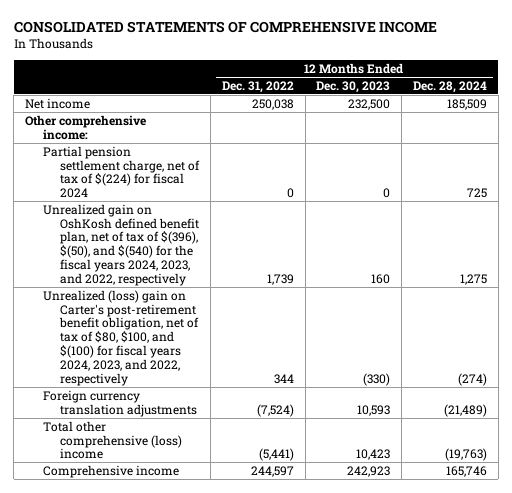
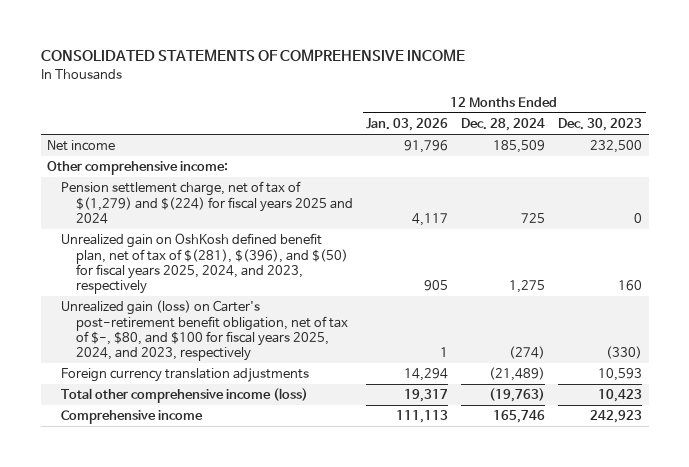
[221,80,294,93] Dec. 31, 2022 -> none
none -> [366,118,449,132] Jan. 03, 2026
[42,145,201,199] Partial pension settlement charge, net of tax of $(224) for fiscal 2024 -> [61,181,353,224] Pension settlement charge, net of tax of $(1,279) and $(224) for fiscal years 2025 and 2024
[42,203,200,286] Unrealized gain on OshKosh defined benefit plan, net of tax of $(396), $(50), and $(540) for the fiscal years 2024, 2023, and 2022, respectively -> [61,233,348,294] Unrealized gain on OshKosh defined benefit plan, net of tax of $(281), $(396), and $(50) for fiscal years 2025, 2024, and 2023, respectively
[42,289,200,386] Unrealized (loss) gain on Carter's post-retirement benefit obligation, net of tax of $80, $100, and $(100) for fiscal years 2024, 2023, and 2022, respectively -> [61,300,348,361] Unrealized gain (loss) on Carter's post-retirement benefit obligation, net of tax of $-, $80, and $100 for fiscal years 2025, 2024, and 2023, respectively
[42,420,183,460] Total other comprehensive (loss) income -> [61,388,309,404] Total other comprehensive income (loss)

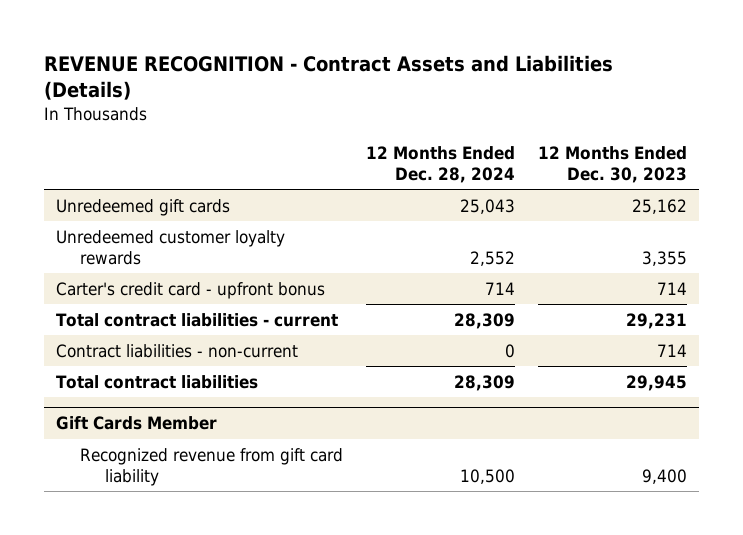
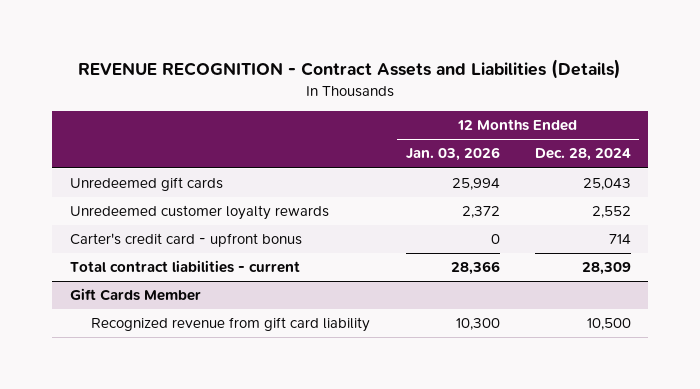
[538,145,688,184] 12 Months Ended Dec. 30, 2023 -> none
none -> [405,147,500,162] Jan. 03, 2026
[55,343,298,358] Contract liabilities - non-current -> none
[55,374,258,389] Total contract liabilities -> none

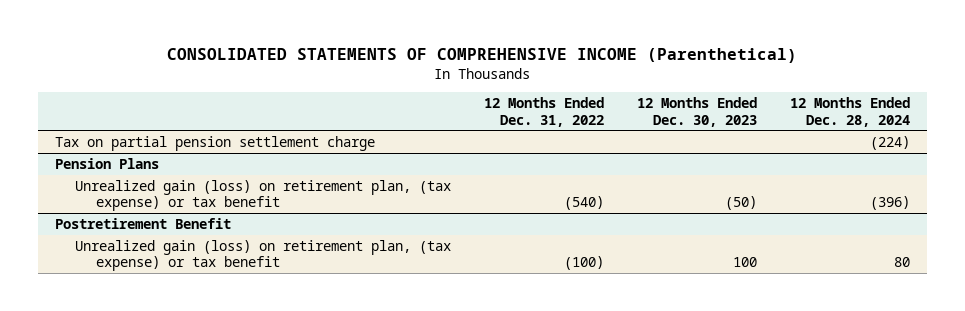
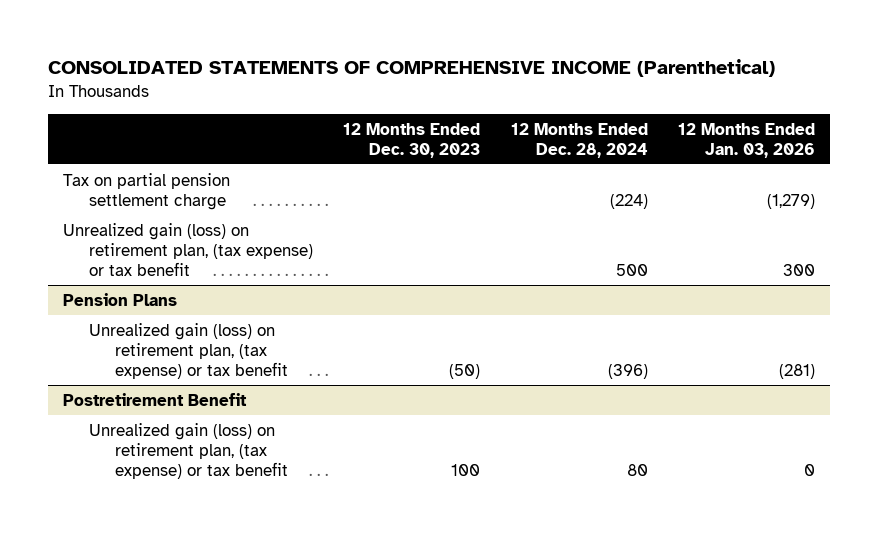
[484,97,605,127] 12 Months Ended Dec. 31, 2022 -> none
none -> [677,122,815,158] 12 Months Ended Jan. 03, 2026
none -> [63,222,314,276] Unrealized gain (loss) on retirement plan, (tax expense) or tax benefit

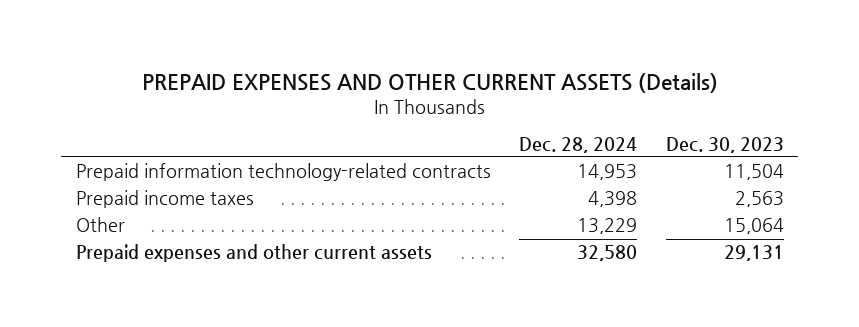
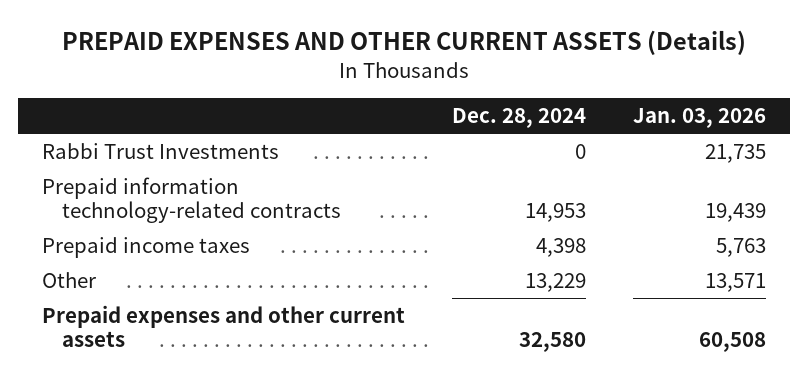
[665,136,784,153] Dec. 30, 2023 -> none
none -> [633,108,767,129] Jan. 03, 2026
none -> [42,143,280,160] Rabbi Trust Investments

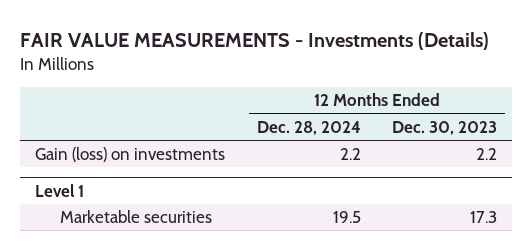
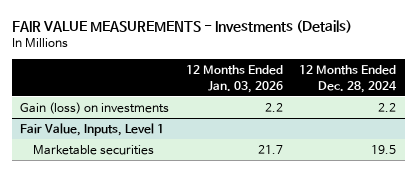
[391,120,497,135] Dec. 30, 2023 -> none
none -> [185,65,283,93] 12 Months Ended Jan. 03, 2026
[35,183,85,197] Level 1 -> [20,122,165,136] Fair Value, Inputs, Level 1

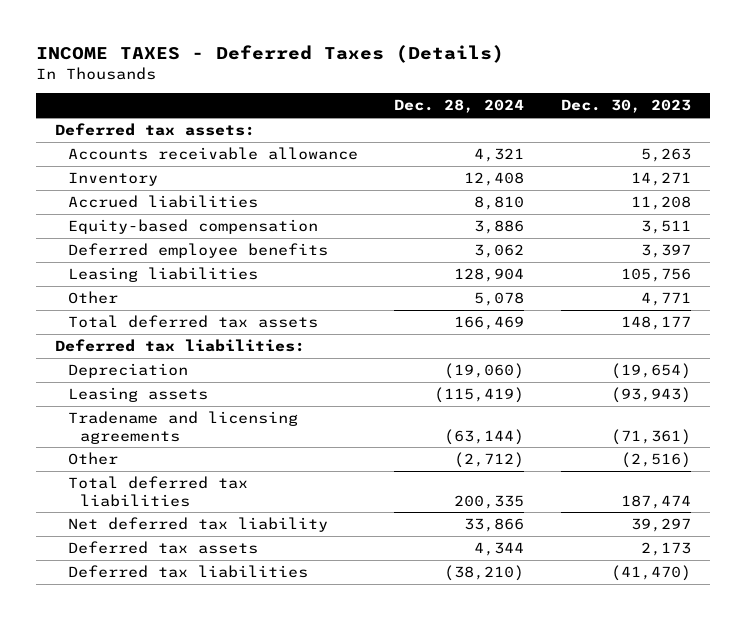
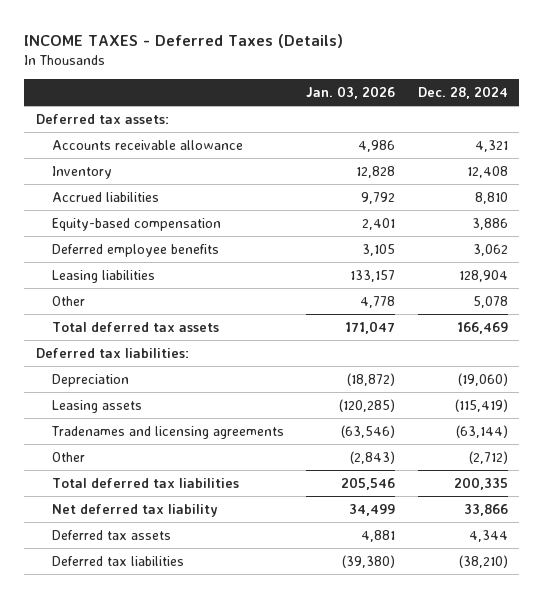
[561,99,692,114] Dec. 30, 2023 -> none
none -> [306,86,396,100] Jan. 03, 2026
[67,410,298,444] Tradename and licensing agreements -> [50,425,284,439] Tradenames and licensing agreements

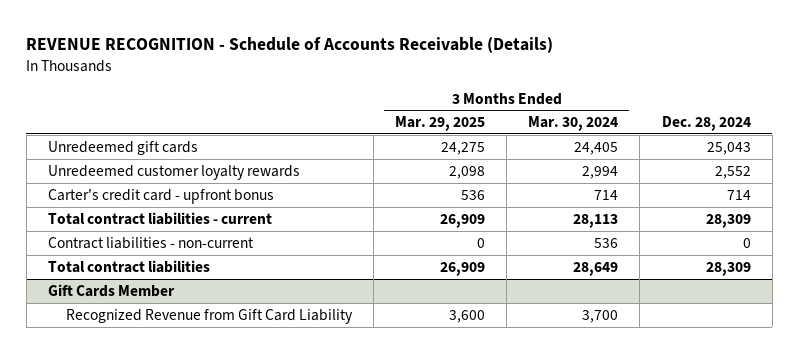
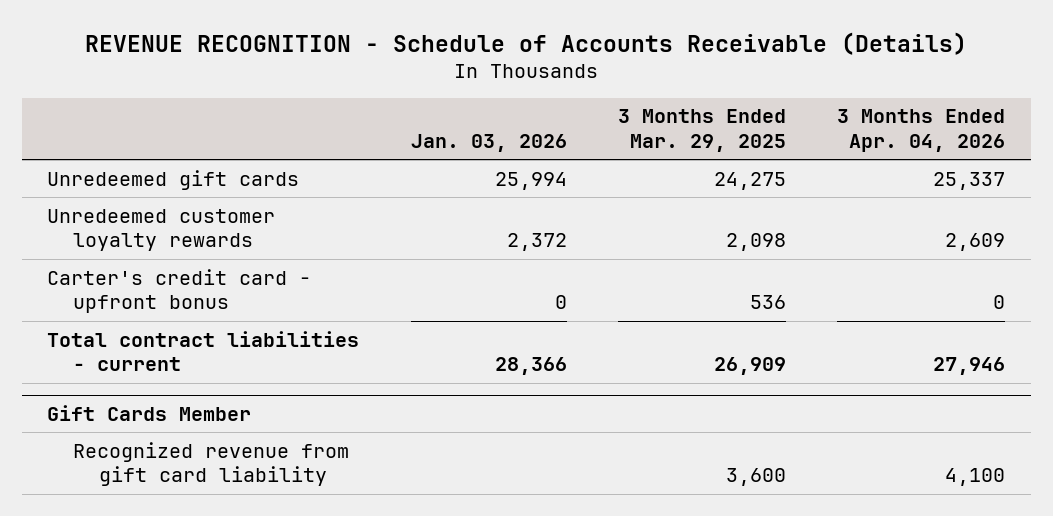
[528,116,619,132] Mar. 30, 2024 -> none
[661,116,751,132] Dec. 28, 2024 -> none
none -> [410,133,567,152] Jan. 03, 2026
none -> [837,109,1006,152] 3 Months Ended Apr. 04, 2026
[48,236,255,249] Contract liabilities - non-current -> none
[48,259,211,273] Total contract liabilities -> none
[65,308,353,324] Recognized Revenue from Gift Card Liability -> [73,441,350,487] Recognized revenue from gift card liability

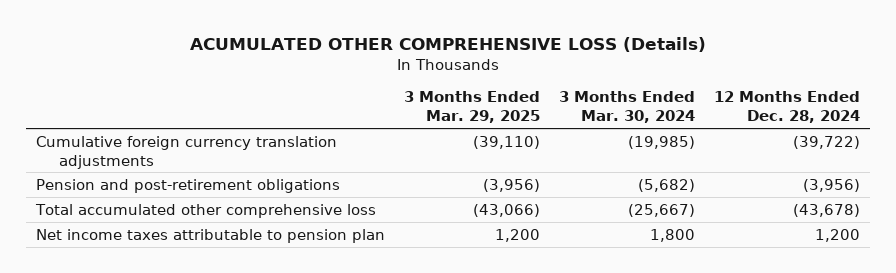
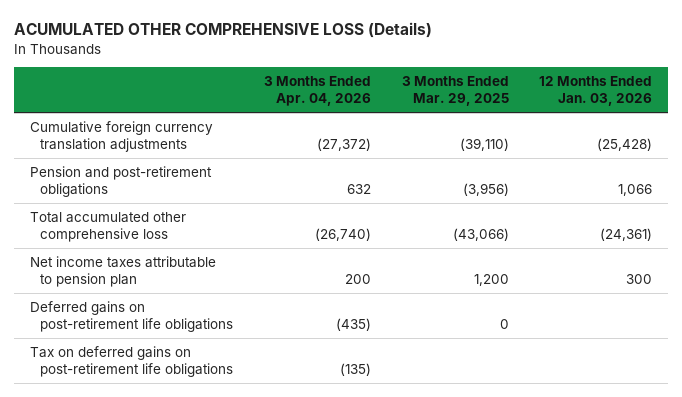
[559,91,696,124] 3 Months Ended Mar. 30, 2024 -> none
[714,91,861,124] 12 Months Ended Dec. 28, 2024 -> none
none -> [263,76,371,107] 3 Months Ended Apr. 04, 2026
none -> [539,76,653,107] 12 Months Ended Jan. 03, 2026
none -> [29,300,234,332] Deferred gains on post-retirement life obligations
none -> [29,345,234,377] Tax on deferred gains on post-retirement life obligations

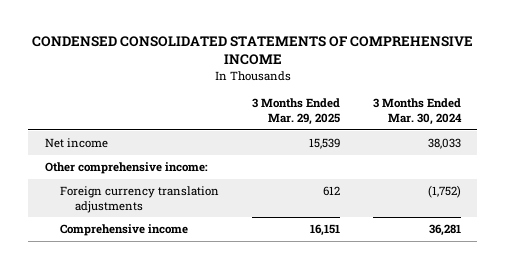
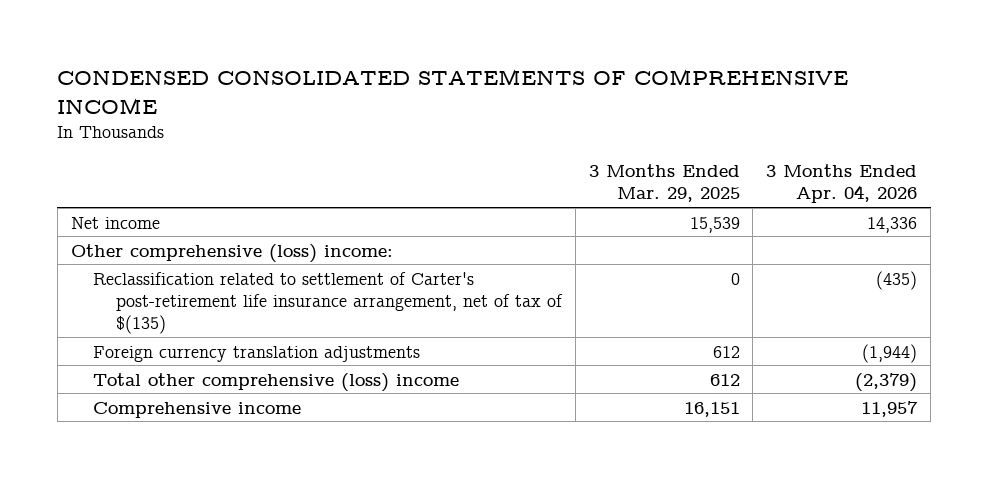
[372,98,462,126] 3 Months Ended Mar. 30, 2024 -> none
none -> [766,163,918,204] 3 Months Ended Apr. 04, 2026
[44,162,208,175] Other comprehensive income: -> [70,243,393,263] Other comprehensive (loss) income:
none -> [93,271,563,335] Reclassification related to settlement of Carter's post-retirement life insurance arrangement, net of tax of $(135)
none -> [93,372,460,392] Total other comprehensive (loss) income

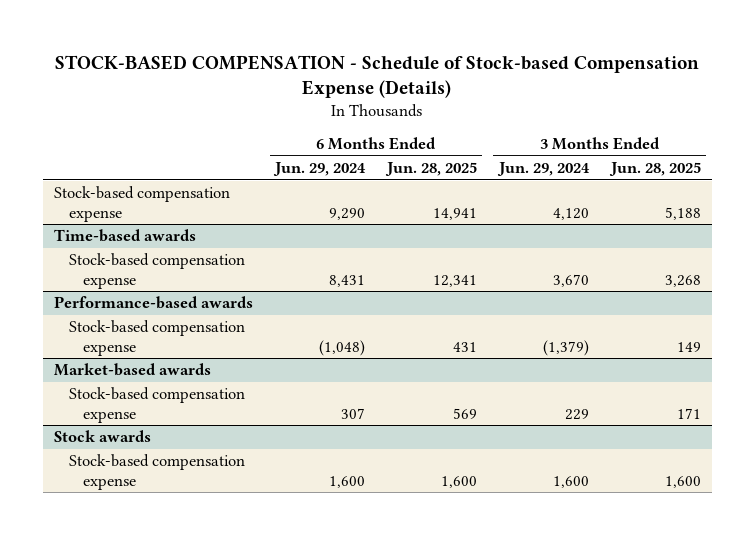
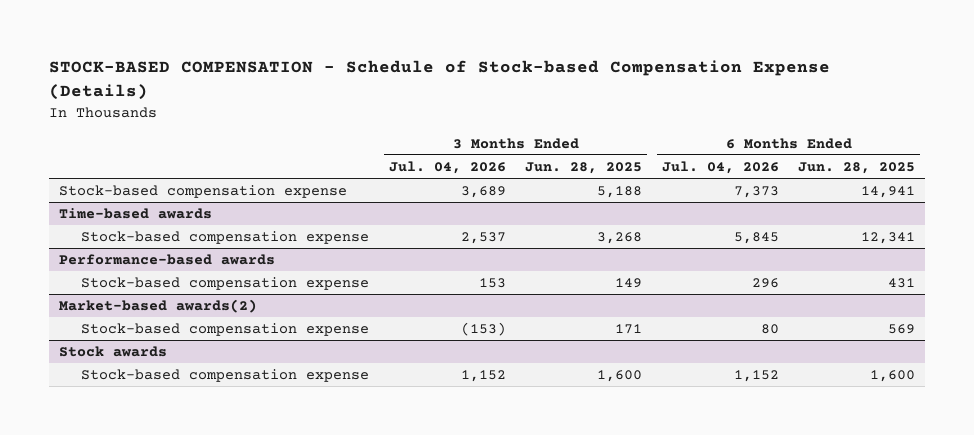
[272,162,366,177] Jun. 29, 2024 -> none
[496,162,590,177] Jun. 29, 2024 -> none
none -> [388,161,506,175] Jul. 04, 2026
none -> [661,161,779,175] Jul. 04, 2026
[54,363,212,377] Market-based awards -> [58,299,257,314] Market-based awards(2)

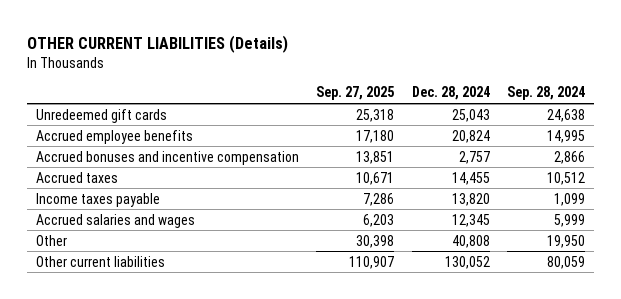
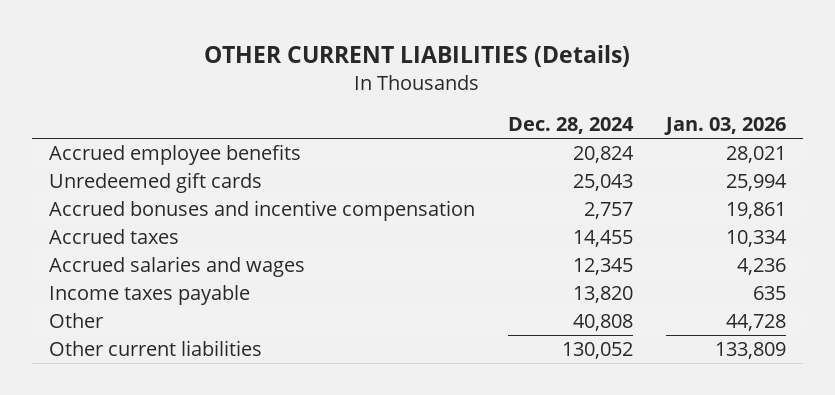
[316,86,395,101] Sep. 27, 2025 -> none
[507,86,586,101] Sep. 28, 2024 -> none
none -> [664,117,787,136] Jan. 03, 2026
[35,108,167,123] Unredeemed gift cards -> [48,172,262,194] Unredeemed gift cards
[35,192,160,207] Income taxes payable -> [48,285,250,306] Income taxes payable

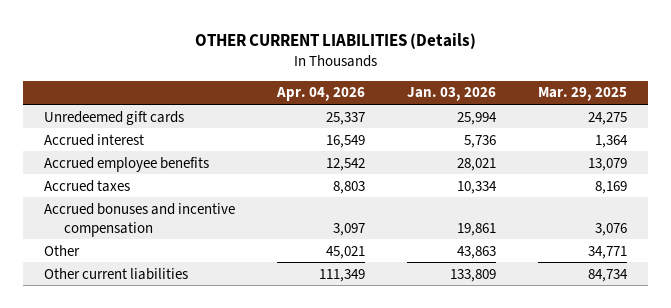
[507,117,634,135] Dec. 28, 2024 -> none
none -> [276,87,366,102] Apr. 04, 2026
none -> [538,87,628,102] Mar. 29, 2025
none -> [44,133,145,146] Accrued interest
[48,144,301,166] Accrued employee benefits -> [44,156,210,172] Accrued employee benefits
[48,256,305,278] Accrued salaries and wages -> none
[48,285,250,306] Income taxes payable -> none
[48,200,475,222] Accrued bonuses and incentive compensation -> [44,202,236,237] Accrued bonuses and incentive compensation
[726,314,787,332] 44,728 -> [457,245,497,259] 43,863

